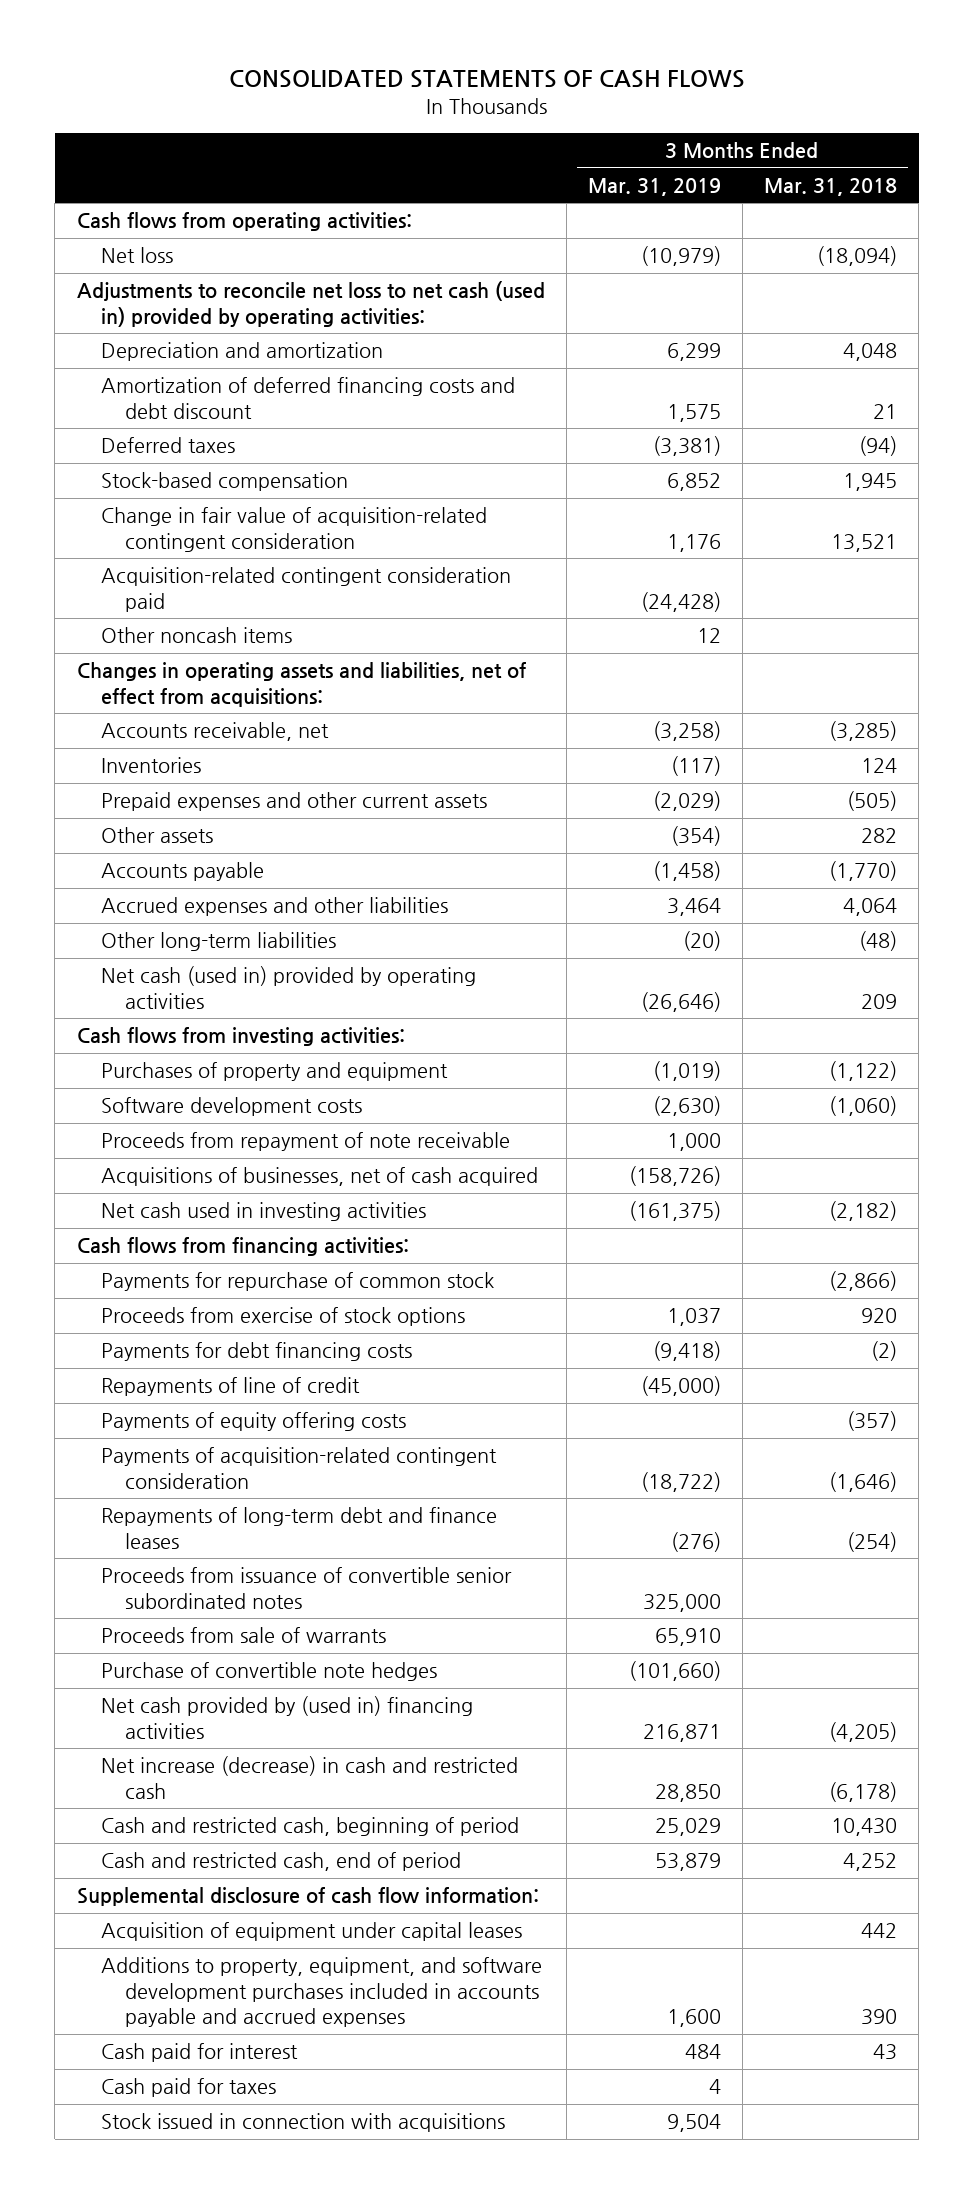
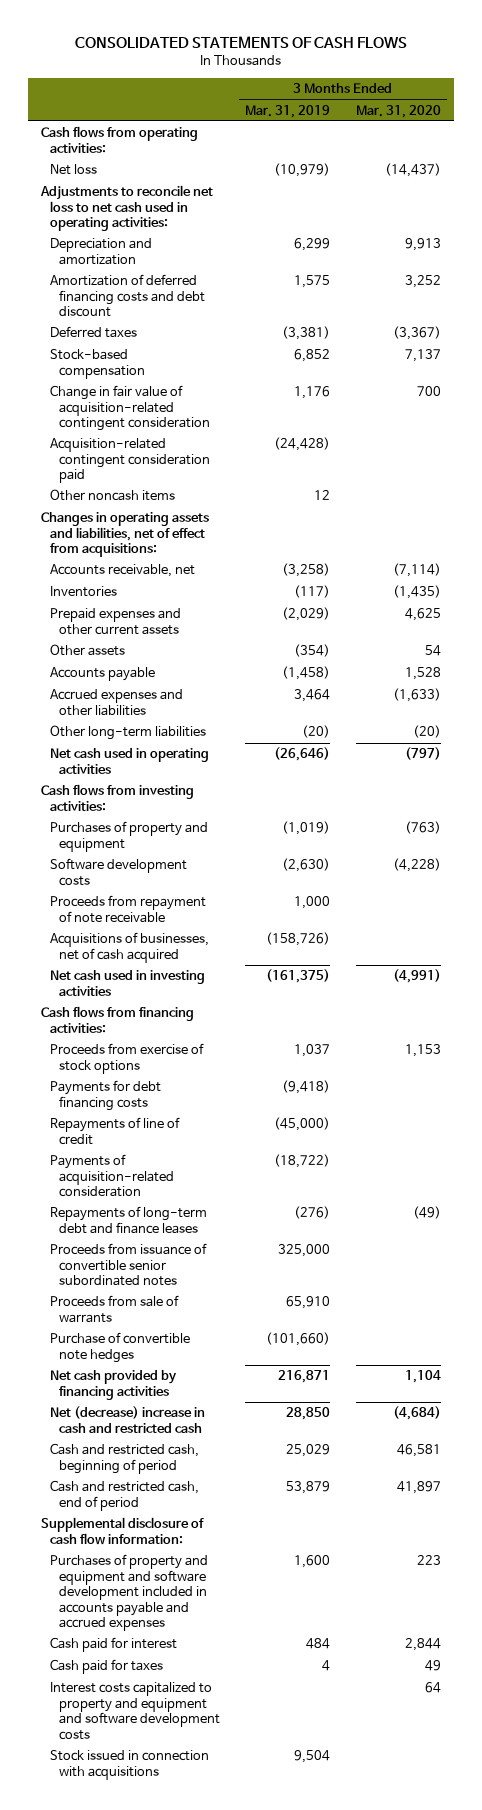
[763,177,897,196] Mar. 31, 2018 -> none
none -> [356,104,442,118] Mar. 31, 2020
[76,281,545,327] Adjustments to reconcile net loss to net cash (used in) provided by operating activities: -> [39,185,213,232] Adjustments to reconcile net loss to net cash used in operating activities:
[100,966,476,1009] Net cash (used in) provided by operating activities -> [49,748,209,774] Net cash used in operating activities
[100,1272,494,1292] Payments for repurchase of common stock -> none
[100,1412,406,1432] Payments of equity offering costs -> none
[100,1447,497,1489] Payments of acquisition-related contingent consideration -> [49,1154,174,1198] Payments of acquisition-related consideration
[100,1696,473,1739] Net cash provided by (used in) financing activities -> [49,1370,177,1400] Net cash provided by financing activities
[100,1756,518,1799] Net increase (decrease) in cash and restricted cash -> [49,1406,205,1433] Net (decrease) increase in cash and restricted cash
[100,1922,522,1942] Acquisition of equipment under capital leases -> none
[100,1957,542,2028] Additions to property, equipment, and software development purchases included in accounts payable and accrued expenses -> [49,1554,208,1631] Purchases of property and equipment and software development included in accounts payable and accrued expenses
none -> [49,1682,220,1740] Interest costs capitalized to property and equipment and software development costs

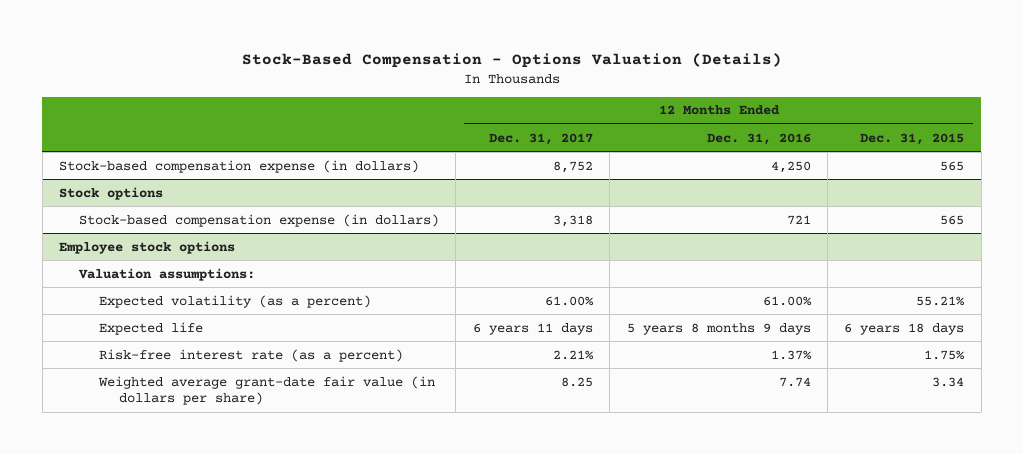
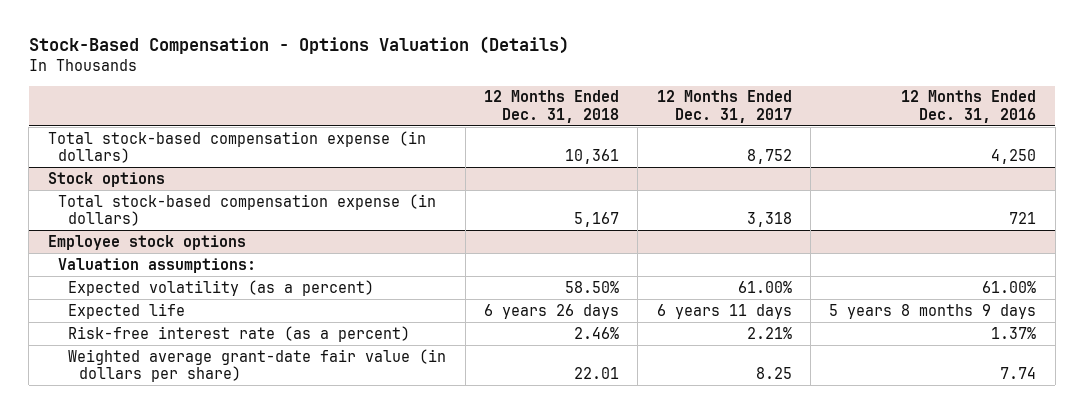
[860,132,965,145] Dec. 31, 2015 -> none
none -> [484,90,620,123] 12 Months Ended Dec. 31, 2018
[59,159,420,173] Stock-based compensation expense (in dollars) -> [47,130,426,164] Total stock-based compensation expense (in dollars)
[79,213,440,227] Stock-based compensation expense (in dollars) -> [58,193,437,227] Total stock-based compensation expense (in dollars)

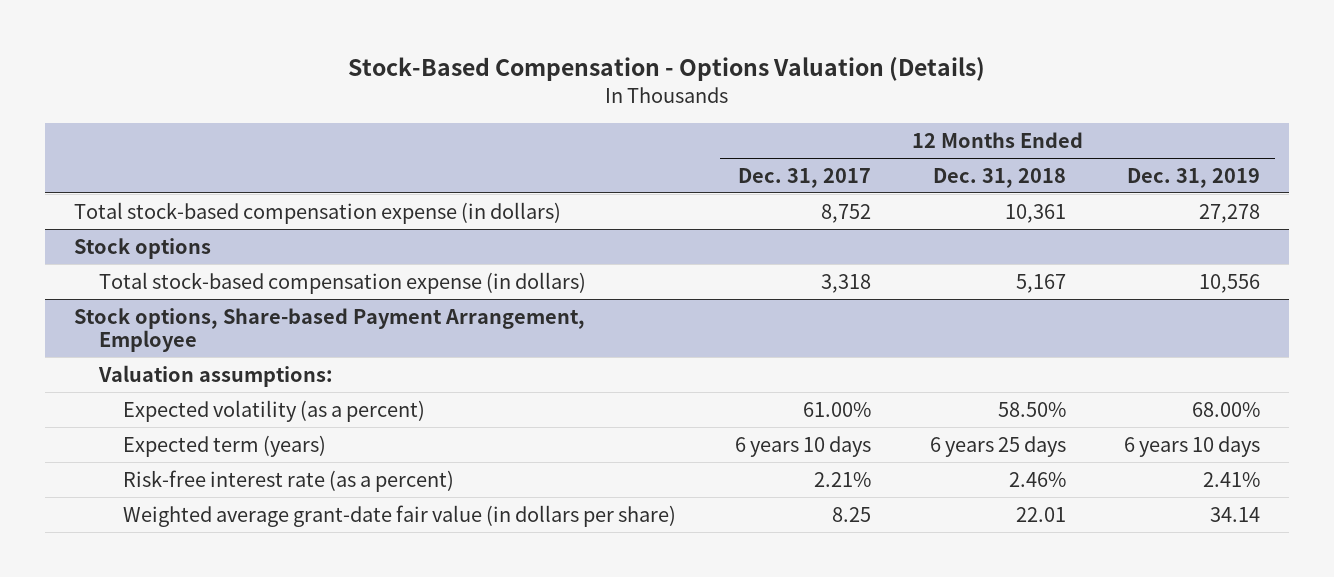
[901,90,1037,123] 12 Months Ended Dec. 31, 2016 -> none
none -> [1127,167,1261,188] Dec. 31, 2019
[47,234,246,250] Employee stock options -> none
none -> [74,307,586,353] Stock options, Share-based Payment Arrangement, Employee
[68,302,186,319] Expected life -> [123,434,327,457] Expected term (years)
[484,303,620,319] 6 years 26 days -> [929,435,1066,457] 6 years 25 days
[656,303,792,319] 6 years 11 days -> [734,435,871,457] 6 years 10 days

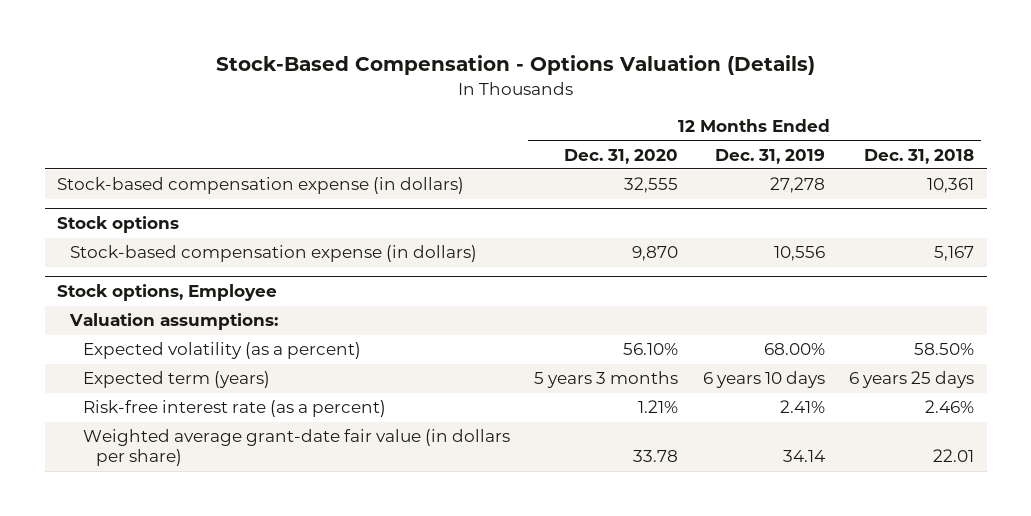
[737,167,871,188] Dec. 31, 2017 -> none
none -> [564,148,679,164] Dec. 31, 2020
[74,201,562,224] Total stock-based compensation expense (in dollars) -> [56,177,464,195] Stock-based compensation expense (in dollars)
[74,307,586,353] Stock options, Share-based Payment Arrangement, Employee -> none
[98,271,586,294] Total stock-based compensation expense (in dollars) -> [69,245,477,263] Stock-based compensation expense (in dollars)
none -> [56,284,277,302] Stock options, Employee

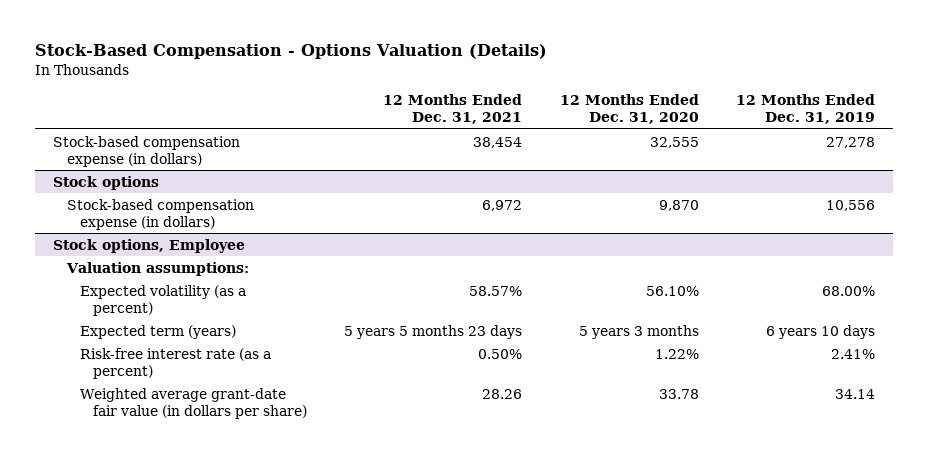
[864,148,975,164] Dec. 31, 2018 -> none
none -> [383,94,523,125] 12 Months Ended Dec. 31, 2021
[638,400,679,414] 1.21% -> [654,348,699,359] 1.22%

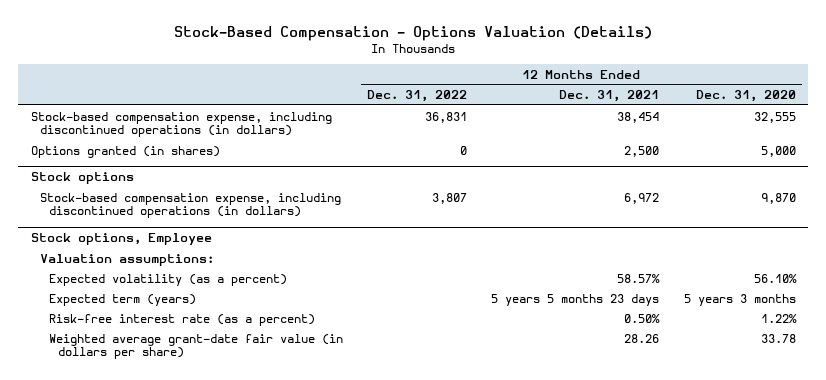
[735,94,875,125] 12 Months Ended Dec. 31, 2019 -> none
none -> [367,90,468,103] Dec. 31, 2022
[53,135,241,167] Stock-based compensation expense (in dollars) -> [30,111,332,138] Stock-based compensation expense, including discontinued operations (in dollars)
none -> [30,145,220,158] Options granted (in shares)
[66,198,254,230] Stock-based compensation expense (in dollars) -> [39,192,341,219] Stock-based compensation expense, including discontinued operations (in dollars)

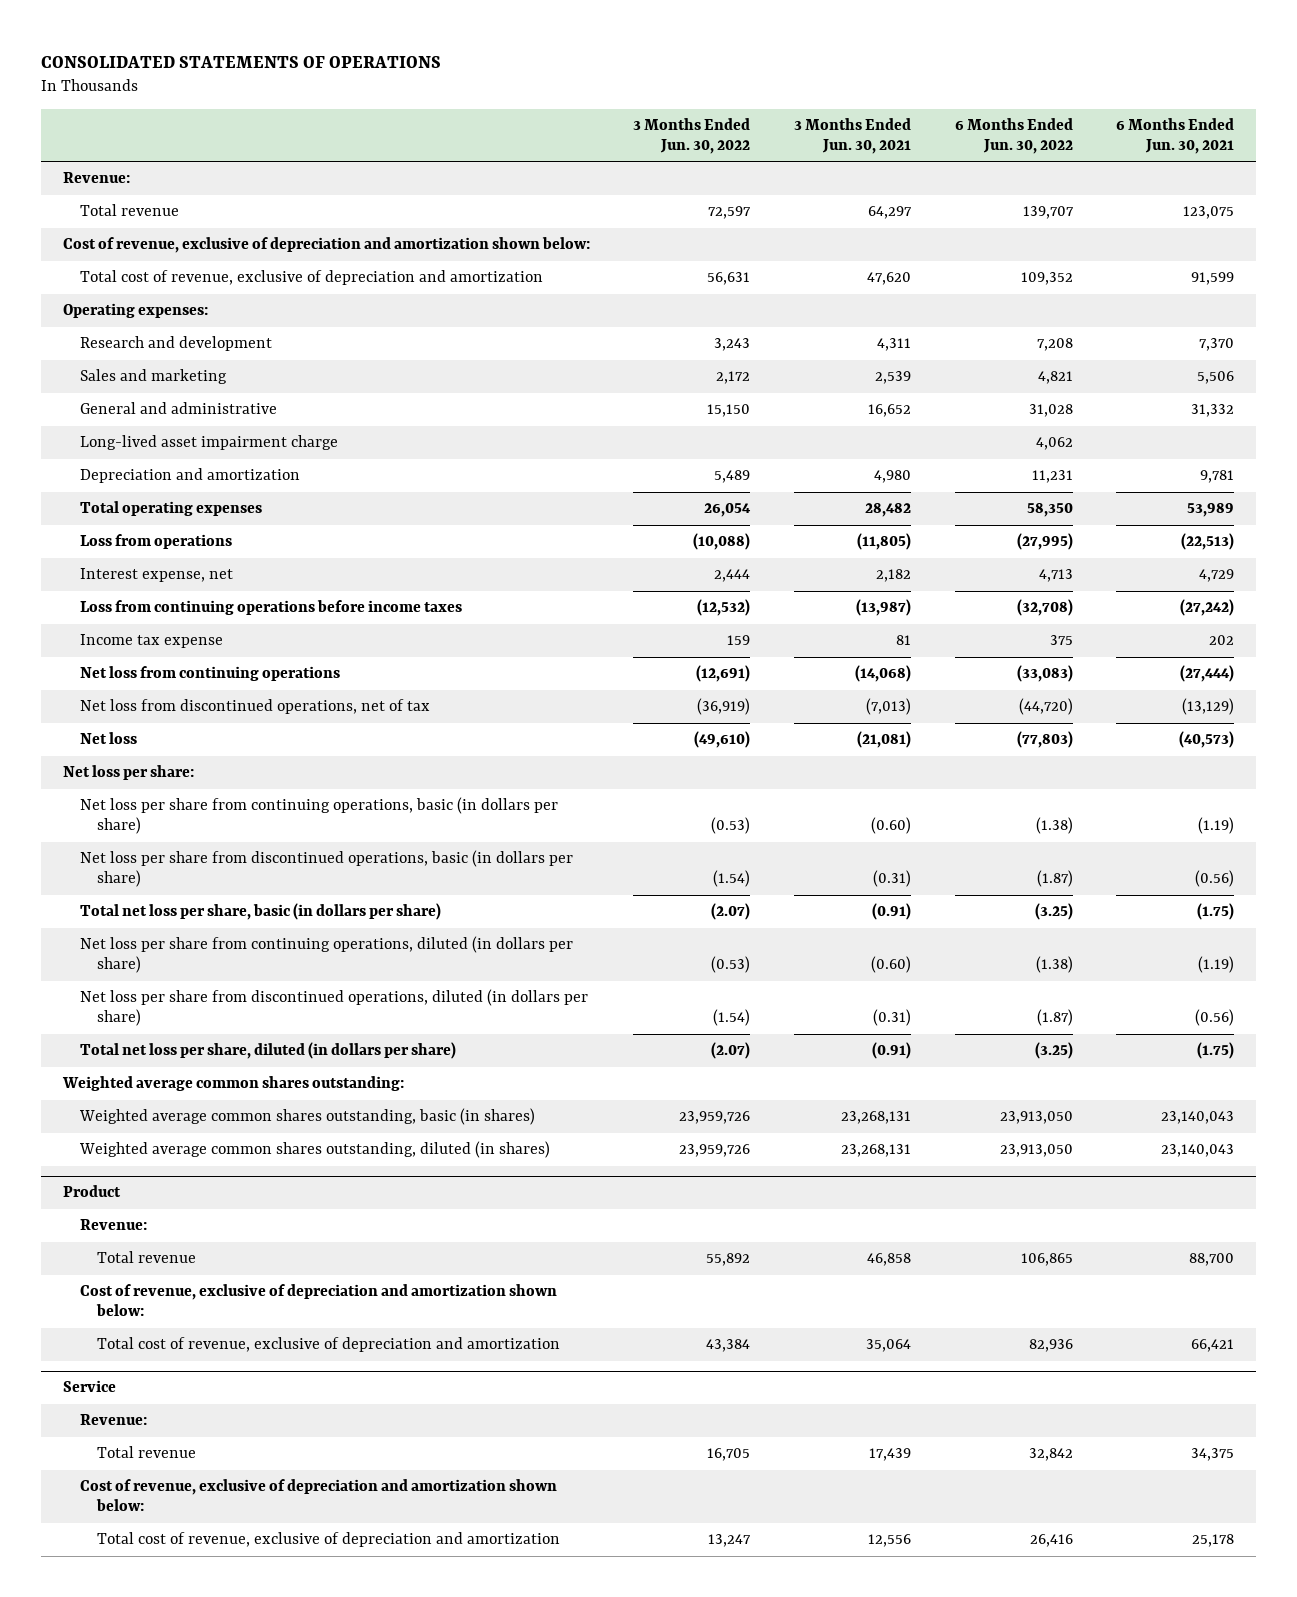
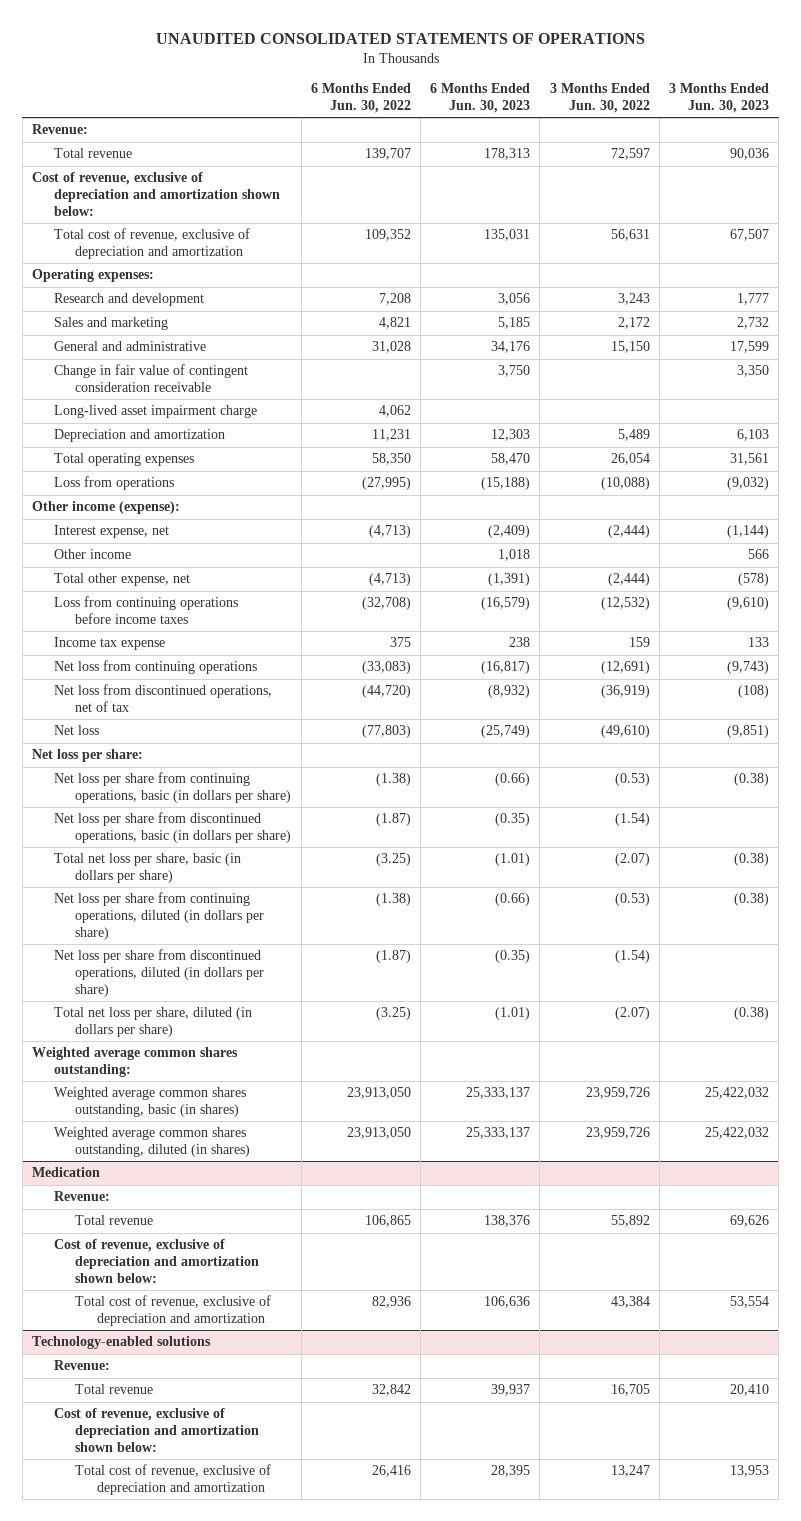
[40,55,441,68] CONSOLIDATED STATEMENTS OF OPERATIONS -> [155,32,645,44] UNAUDITED CONSOLIDATED STATEMENTS OF OPERATIONS
[794,117,912,155] 3 Months Ended Jun. 30, 2021 -> none
[1116,117,1235,155] 6 Months Ended Jun. 30, 2021 -> none
none -> [430,83,531,113] 6 Months Ended Jun. 30, 2023
none -> [669,83,770,113] 3 Months Ended Jun. 30, 2023
none -> [53,364,248,393] Change in fair value of contingent consideration receivable
none -> [32,501,181,515] Other income (expense):
[714,569,751,583] 2,444 -> [607,525,650,539] (2,444)
[1038,569,1073,583] 4,713 -> [368,525,411,539] (4,713)
none -> [53,549,131,560] Other income
none -> [53,573,190,587] Total other expense, net
[62,1185,121,1198] Product -> none
none -> [32,1167,101,1178] Medication
[62,1380,116,1393] Service -> none
none -> [32,1336,212,1350] Technology-enabled solutions

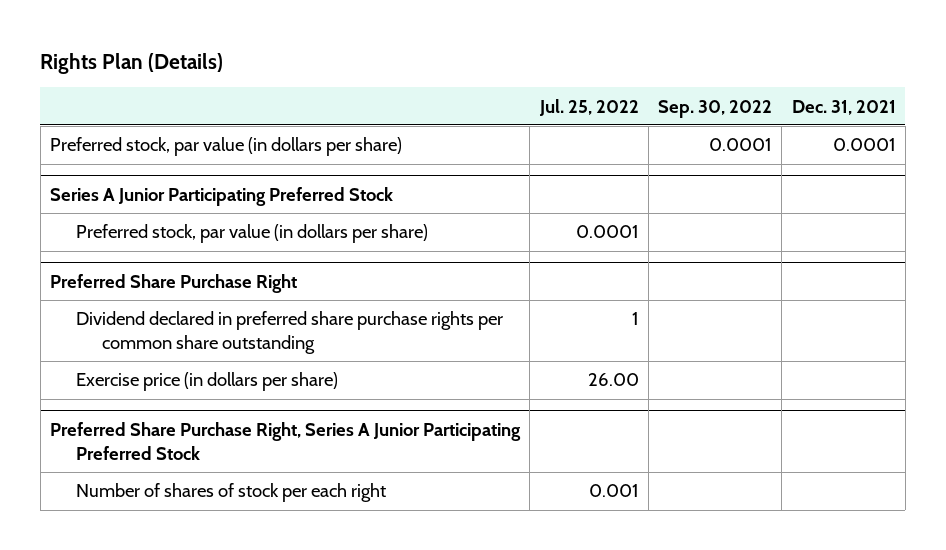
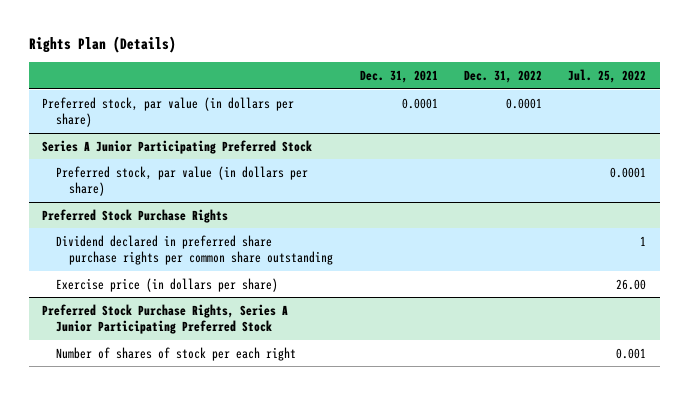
[658,99,773,118] Sep. 30, 2022 -> none
none -> [464,69,543,83] Dec. 31, 2022
[50,274,298,294] Preferred Share Purchase Right -> [42,208,229,223] Preferred Stock Purchase Rights
[50,422,522,460] Preferred Share Purchase Right, Series A Junior Participating Preferred Stock -> [42,303,289,335] Preferred Stock Purchase Rights, Series A Junior Participating Preferred Stock

